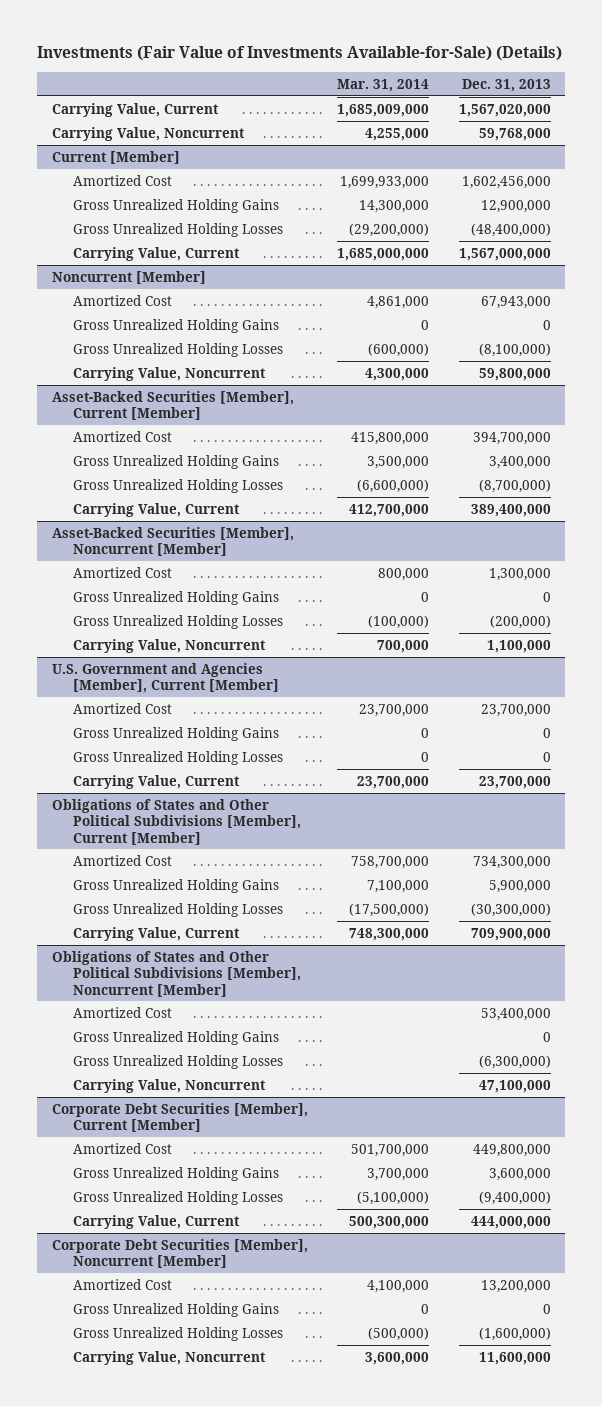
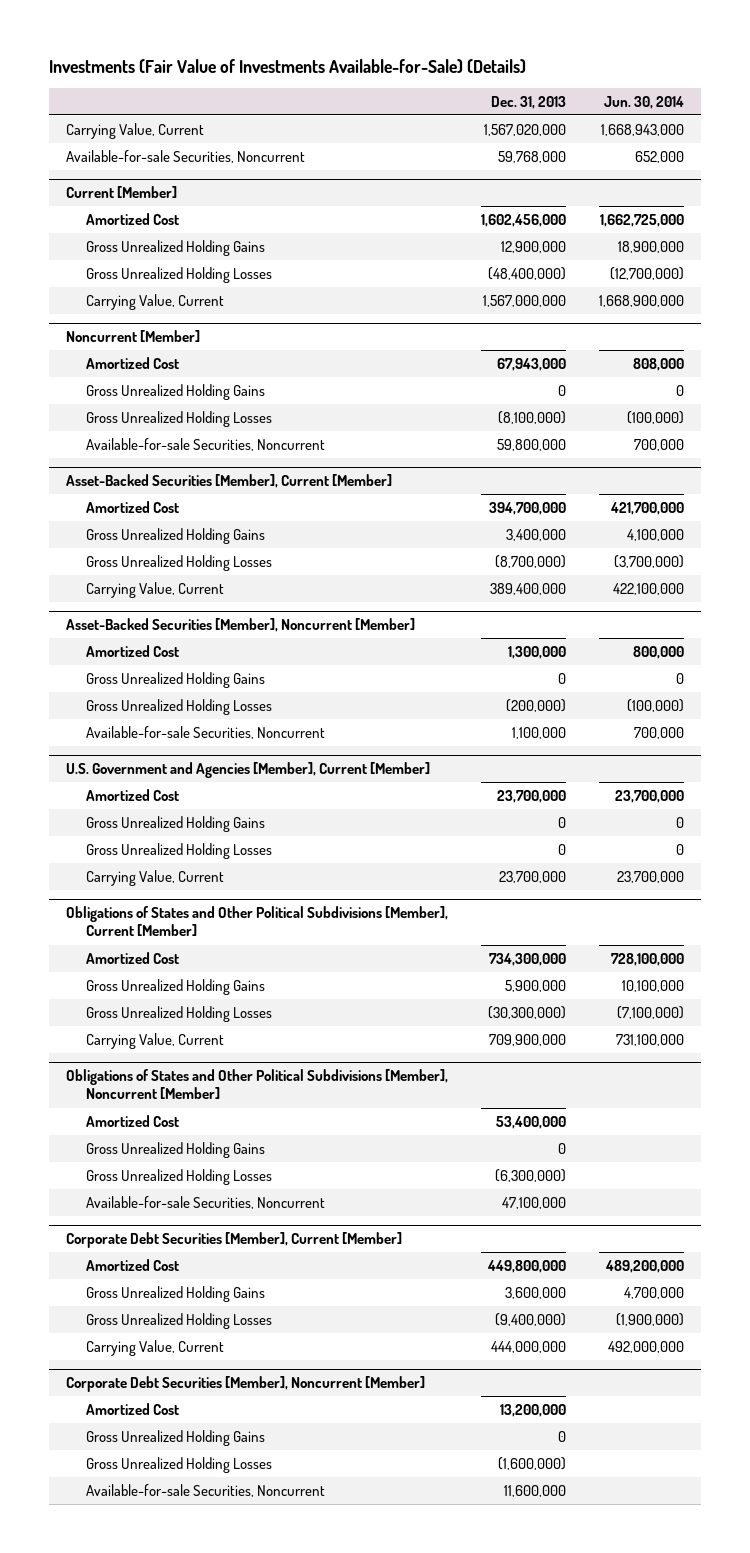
[337,78,430,92] Mar. 31, 2014 -> none
none -> [604,95,685,109] Jun. 30, 2014
[51,126,245,141] Carrying Value, Noncurrent -> [65,150,305,164] Available-for-sale Securities, Noncurrent
[73,366,267,381] Carrying Value, Noncurrent -> [85,438,325,452] Available-for-sale Securities, Noncurrent
[73,638,267,653] Carrying Value, Noncurrent -> [85,726,325,740] Available-for-sale Securities, Noncurrent
[73,1078,267,1093] Carrying Value, Noncurrent -> [85,1196,325,1210] Available-for-sale Securities, Noncurrent
[73,1350,267,1365] Carrying Value, Noncurrent -> [85,1484,325,1498] Available-for-sale Securities, Noncurrent

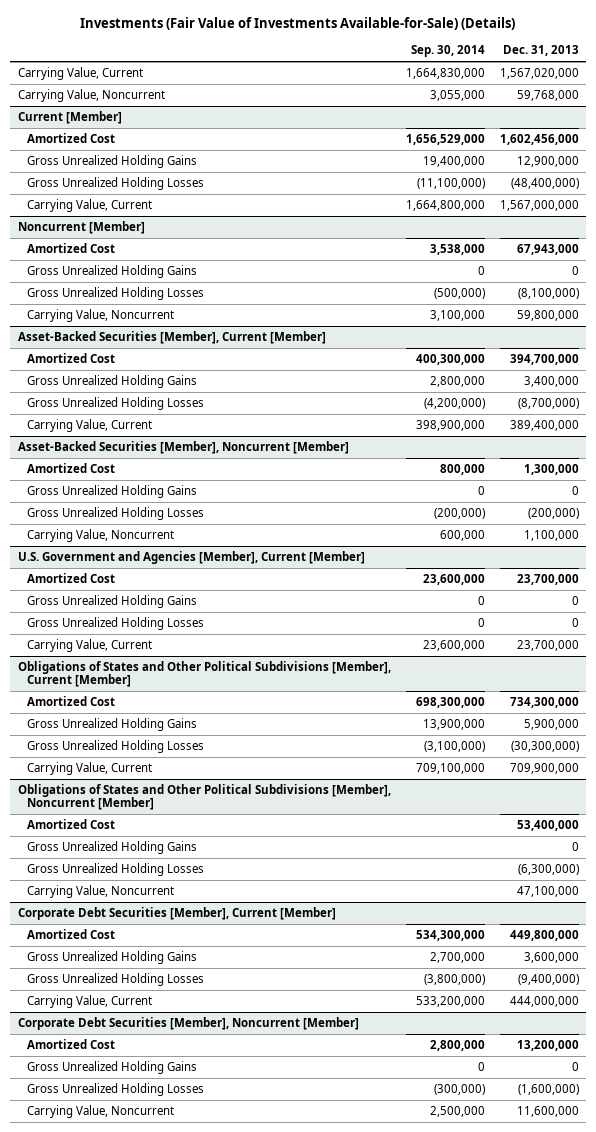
[604,95,685,109] Jun. 30, 2014 -> none
none -> [410,45,485,58] Sep. 30, 2014
[65,150,305,164] Available-for-sale Securities, Noncurrent -> [17,88,165,102] Carrying Value, Noncurrent
[85,438,325,452] Available-for-sale Securities, Noncurrent -> [26,308,174,322] Carrying Value, Noncurrent
[85,726,325,740] Available-for-sale Securities, Noncurrent -> [26,528,174,542] Carrying Value, Noncurrent
[85,1196,325,1210] Available-for-sale Securities, Noncurrent -> [26,884,174,898] Carrying Value, Noncurrent
[85,1484,325,1498] Available-for-sale Securities, Noncurrent -> [26,1104,174,1118] Carrying Value, Noncurrent

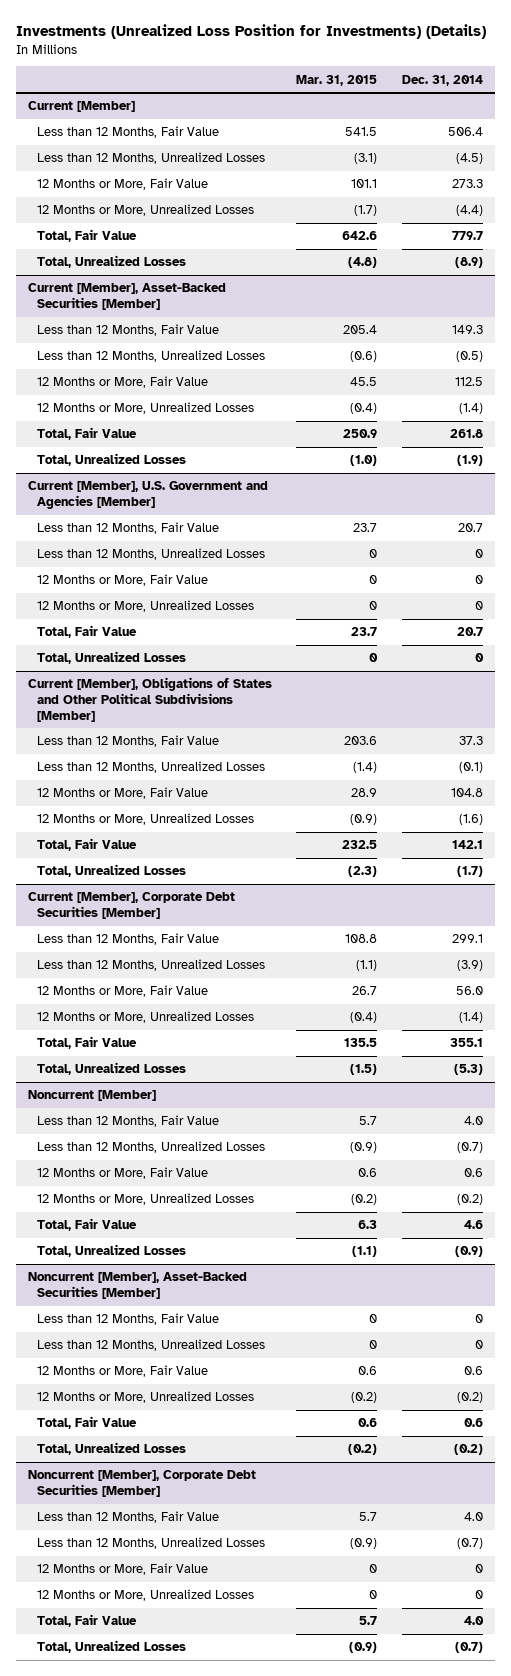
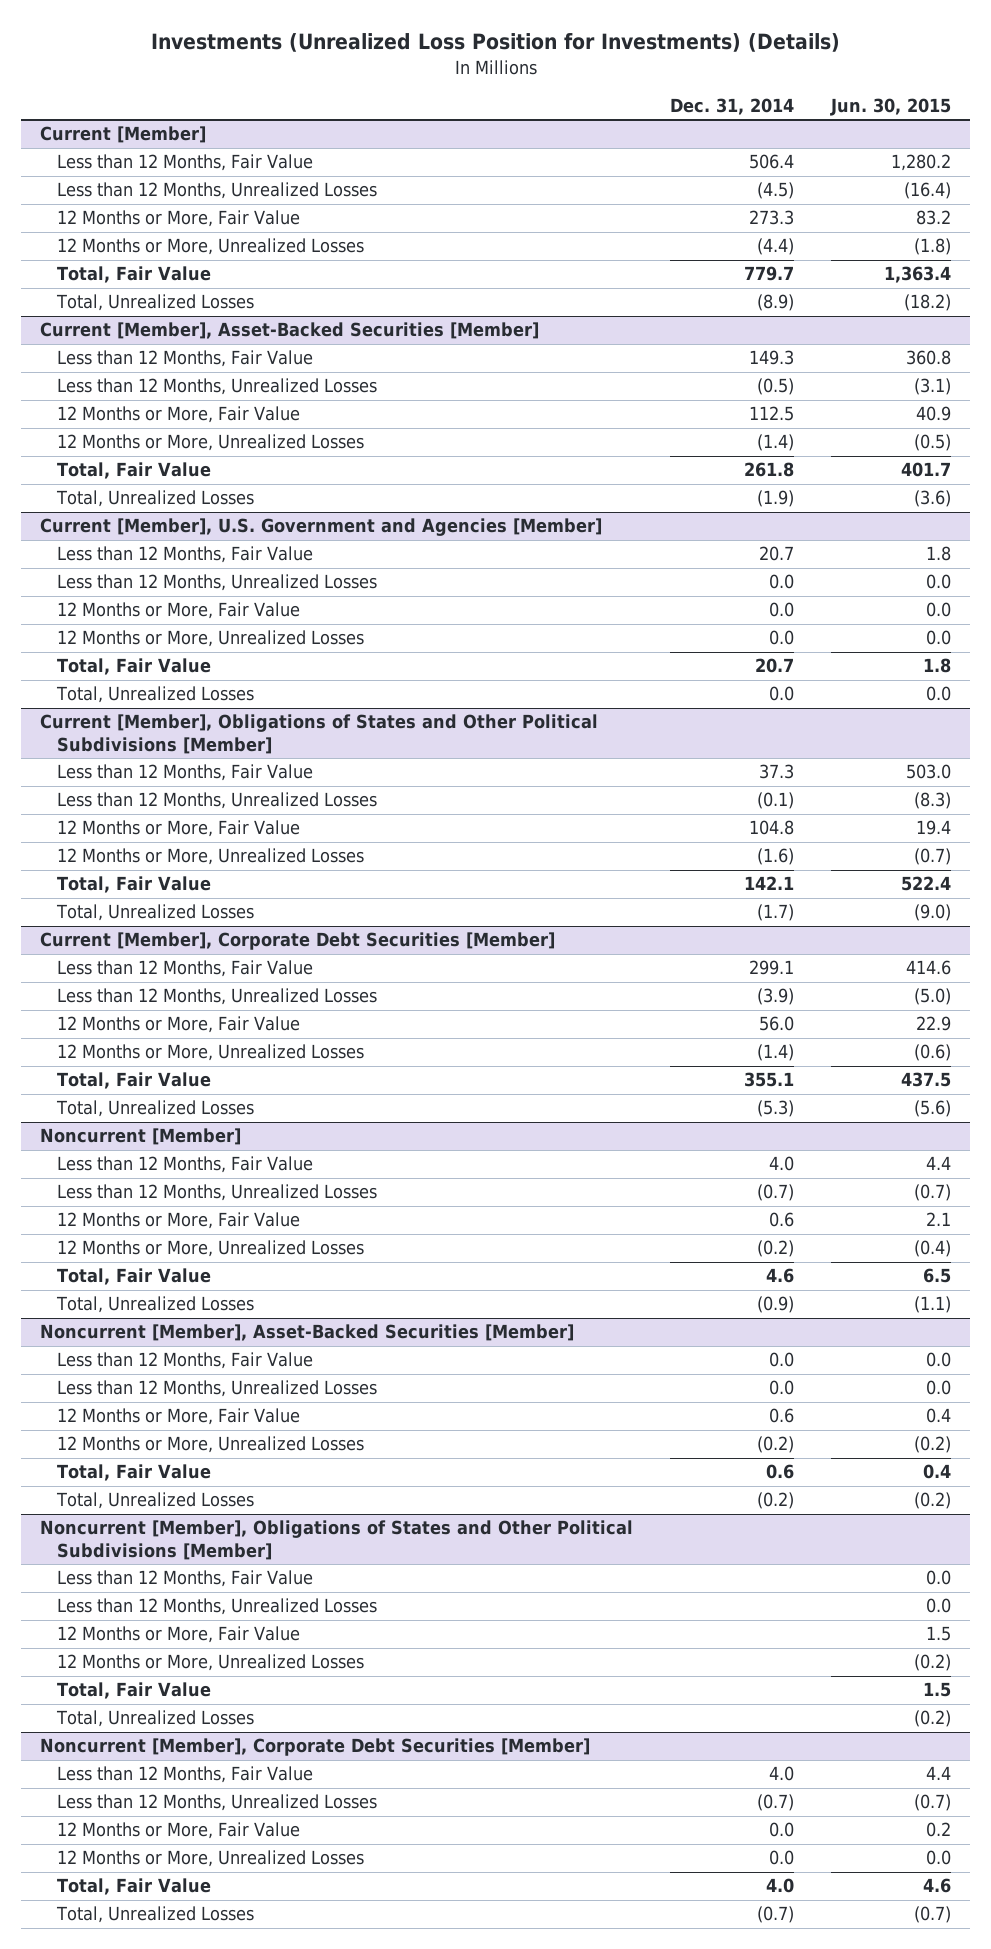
[296,74,378,86] Mar. 31, 2015 -> none
none -> [830,98,952,117] Jun. 30, 2015
[474,549,483,559] 0 -> [769,574,795,590] 0.0
[474,575,483,585] 0 -> [769,602,795,618] 0.0
[474,601,483,611] 0 -> [769,630,795,646] 0.0
[474,653,484,663] 0 -> [769,686,795,702] 0.0
[474,1314,483,1324] 0 -> [769,1352,795,1368] 0.0
[474,1340,483,1350] 0 -> [769,1380,795,1396] 0.0
none -> [39,1520,633,1561] Noncurrent [Member], Obligations of States and Other Political Subdivisions [Member]
none -> [57,1570,314,1588] Less than 12 Months, Fair Value
none -> [57,1598,378,1616] Less than 12 Months, Unrealized Losses
none -> [57,1626,301,1644] 12 Months or More, Fair Value
none -> [57,1654,365,1672] 12 Months or More, Unrealized Losses
none -> [57,1682,212,1700] Total, Fair Value
none -> [56,1710,255,1728] Total, Unrealized Losses
[474,1564,483,1574] 0 -> [769,1822,795,1838] 0.0
[474,1590,483,1600] 0 -> [769,1850,795,1866] 0.0

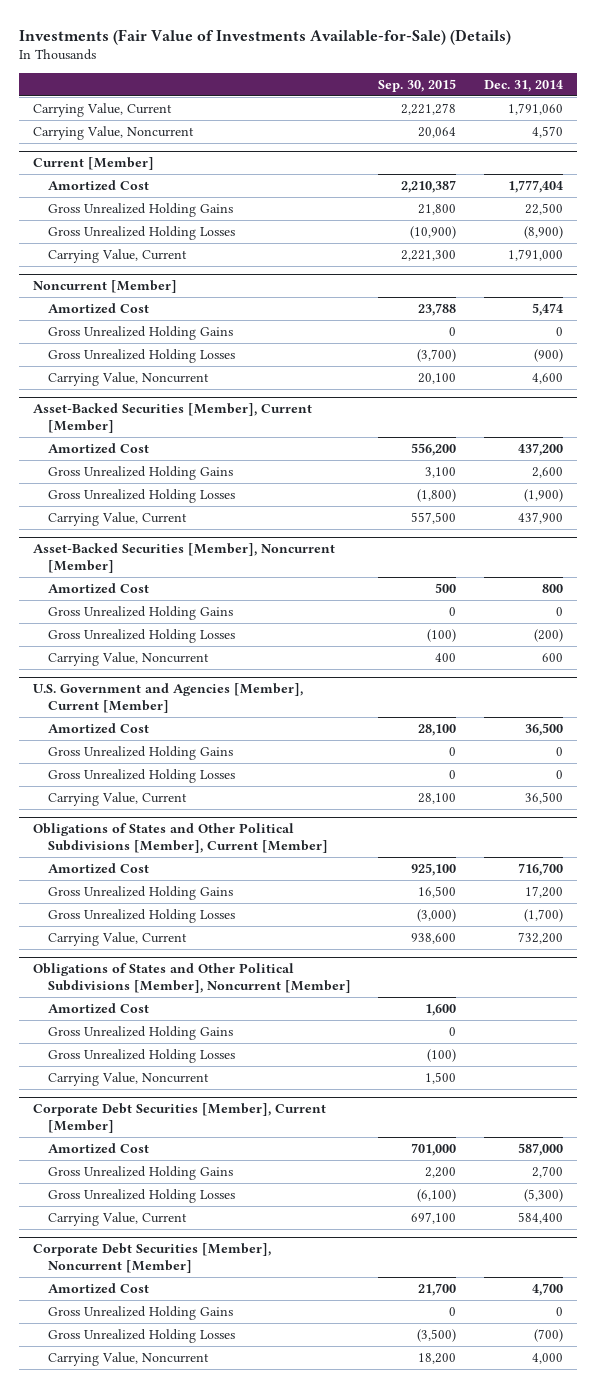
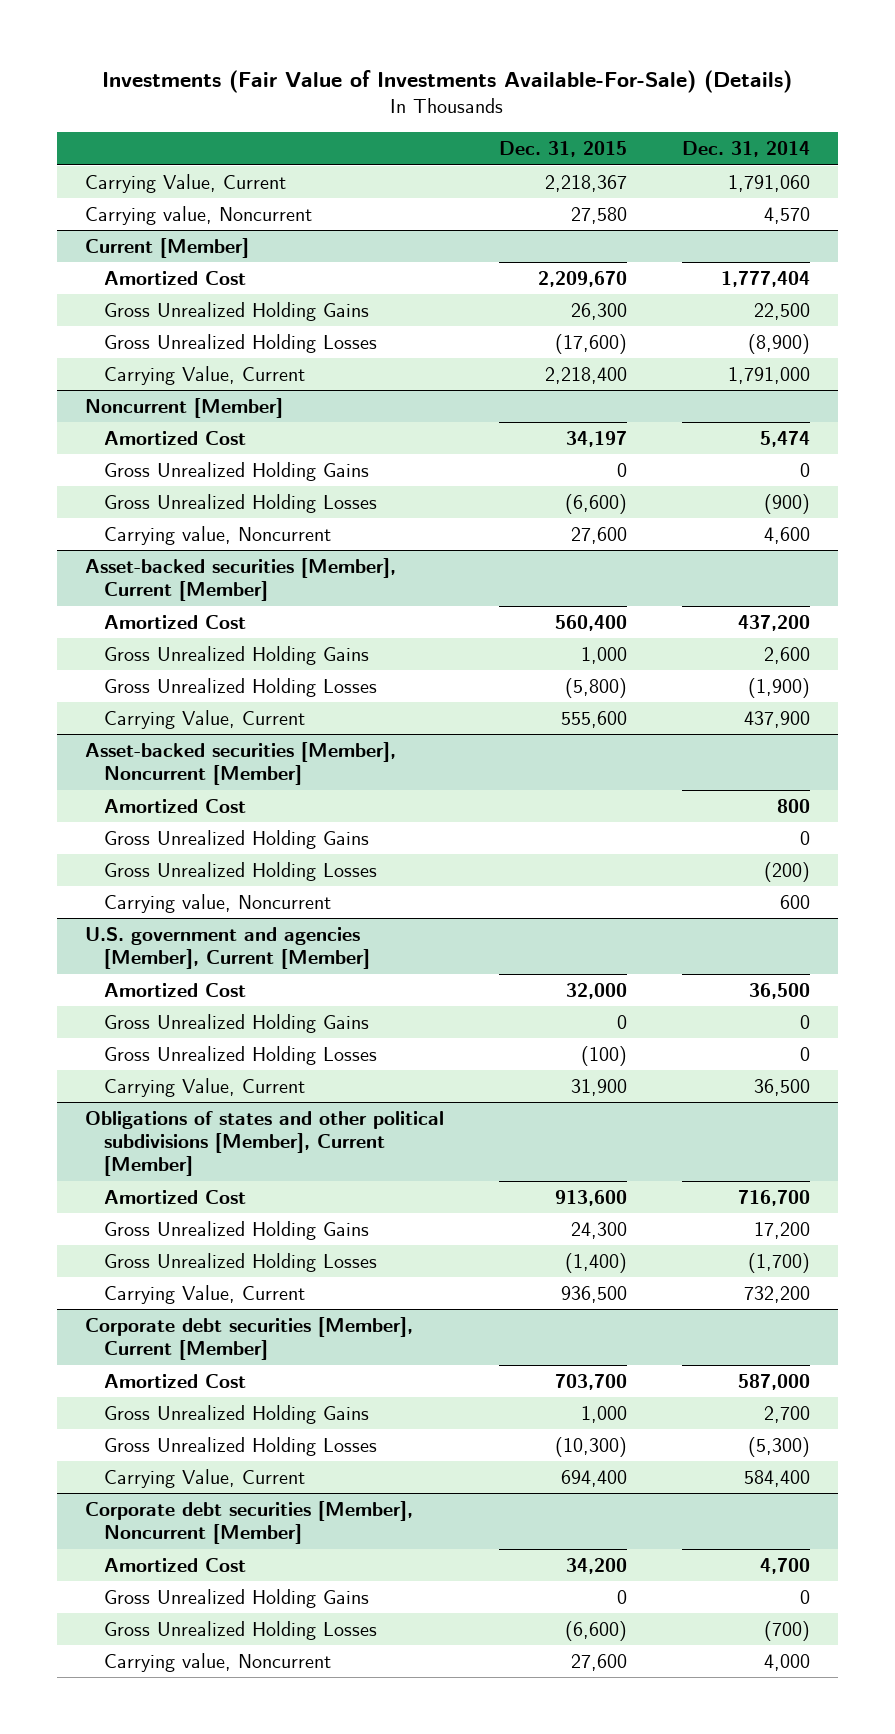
[19,28,512,45] Investments (Fair Value of Investments Available-for-Sale) (Details) -> [102,70,793,94] Investments (Fair Value of Investments Available-For-Sale) (Details)
[378,78,457,92] Sep. 30, 2015 -> none
none -> [498,141,627,158] Dec. 31, 2015
[33,125,195,140] Carrying Value, Noncurrent -> [84,205,312,225] Carrying value, Noncurrent
[47,371,209,386] Carrying Value, Noncurrent -> [104,525,332,545] Carrying value, Noncurrent
[33,403,313,433] Asset-Backed Securities [Member], Current [Member] -> [84,557,396,602] Asset-backed securities [Member], Current [Member]
[33,543,336,573] Asset-Backed Securities [Member], Noncurrent [Member] -> [84,741,396,786] Asset-backed securities [Member], Noncurrent [Member]
[47,651,209,666] Carrying Value, Noncurrent -> [104,893,332,913] Carrying value, Noncurrent
[33,683,304,713] U.S. Government and Agencies [Member], Current [Member] -> [84,926,371,970] U.S. government and agencies [Member], Current [Member]
[33,823,328,853] Obligations of States and Other Political Subdivisions [Member], Current [Member] -> [84,1110,444,1177] Obligations of states and other political subdivisions [Member], Current [Member]
[33,963,351,993] Obligations of States and Other Political Subdivisions [Member], Noncurrent [Member] -> none
[47,1002,149,1014] Amortized Cost -> none
[47,1025,233,1040] Gross Unrealized Holding Gains -> none
[47,1048,235,1063] Gross Unrealized Holding Losses -> none
[47,1071,209,1086] Carrying Value, Noncurrent -> none
[33,1103,327,1133] Corporate Debt Securities [Member], Current [Member] -> [84,1316,413,1361] Corporate debt securities [Member], Current [Member]
[33,1243,272,1273] Corporate Debt Securities [Member], Noncurrent [Member] -> [84,1500,413,1545] Corporate debt securities [Member], Noncurrent [Member]
[47,1351,209,1366] Carrying Value, Noncurrent -> [104,1652,332,1672] Carrying value, Noncurrent

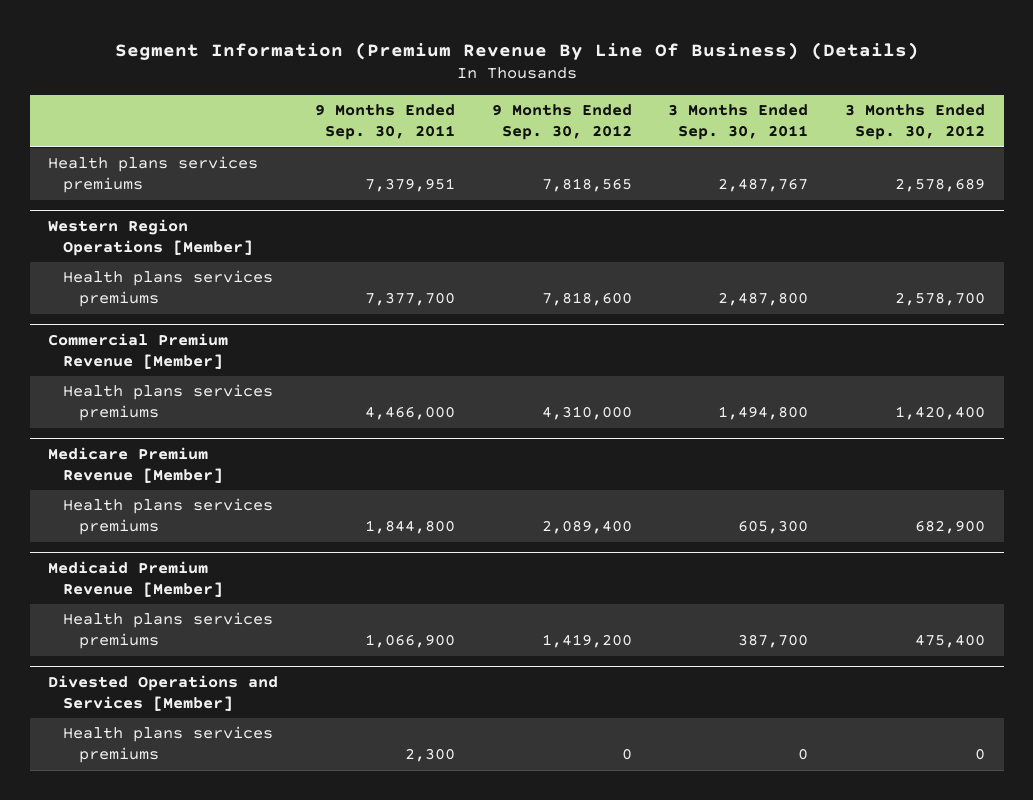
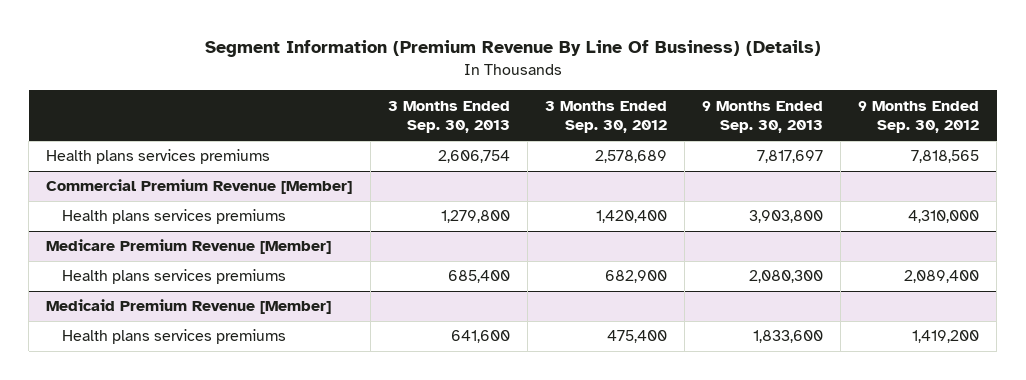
[314,104,455,141] 9 Months Ended Sep. 30, 2011 -> none
[668,104,809,141] 3 Months Ended Sep. 30, 2011 -> none
none -> [387,100,510,134] 3 Months Ended Sep. 30, 2013
none -> [701,100,823,134] 9 Months Ended Sep. 30, 2013
[47,218,254,256] Western Region Operations [Member] -> none
[63,270,274,308] Health plans services premiums -> none
[47,674,278,711] Divested Operations and Services [Member] -> none
[63,726,274,764] Health plans services premiums -> none

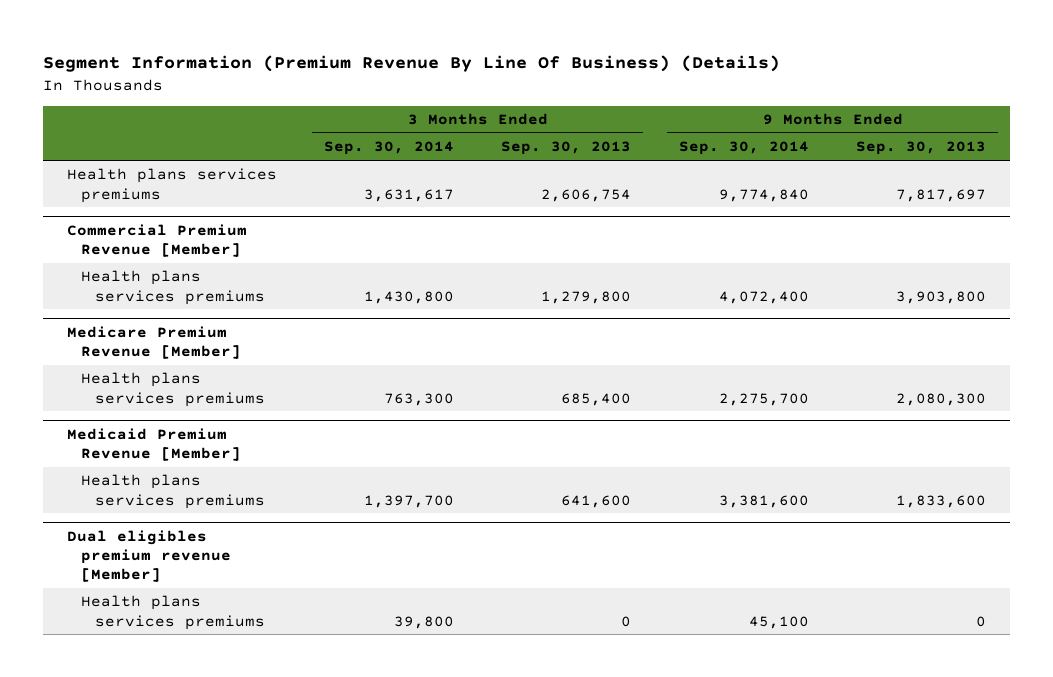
[544,100,667,134] 3 Months Ended Sep. 30, 2012 -> none
[858,100,980,134] 9 Months Ended Sep. 30, 2012 -> none
none -> [324,141,455,156] Sep. 30, 2014
none -> [678,141,809,156] Sep. 30, 2014
none -> [66,529,231,583] Dual eligibles premium revenue [Member]
none -> [80,595,266,630] Health plans services premiums

